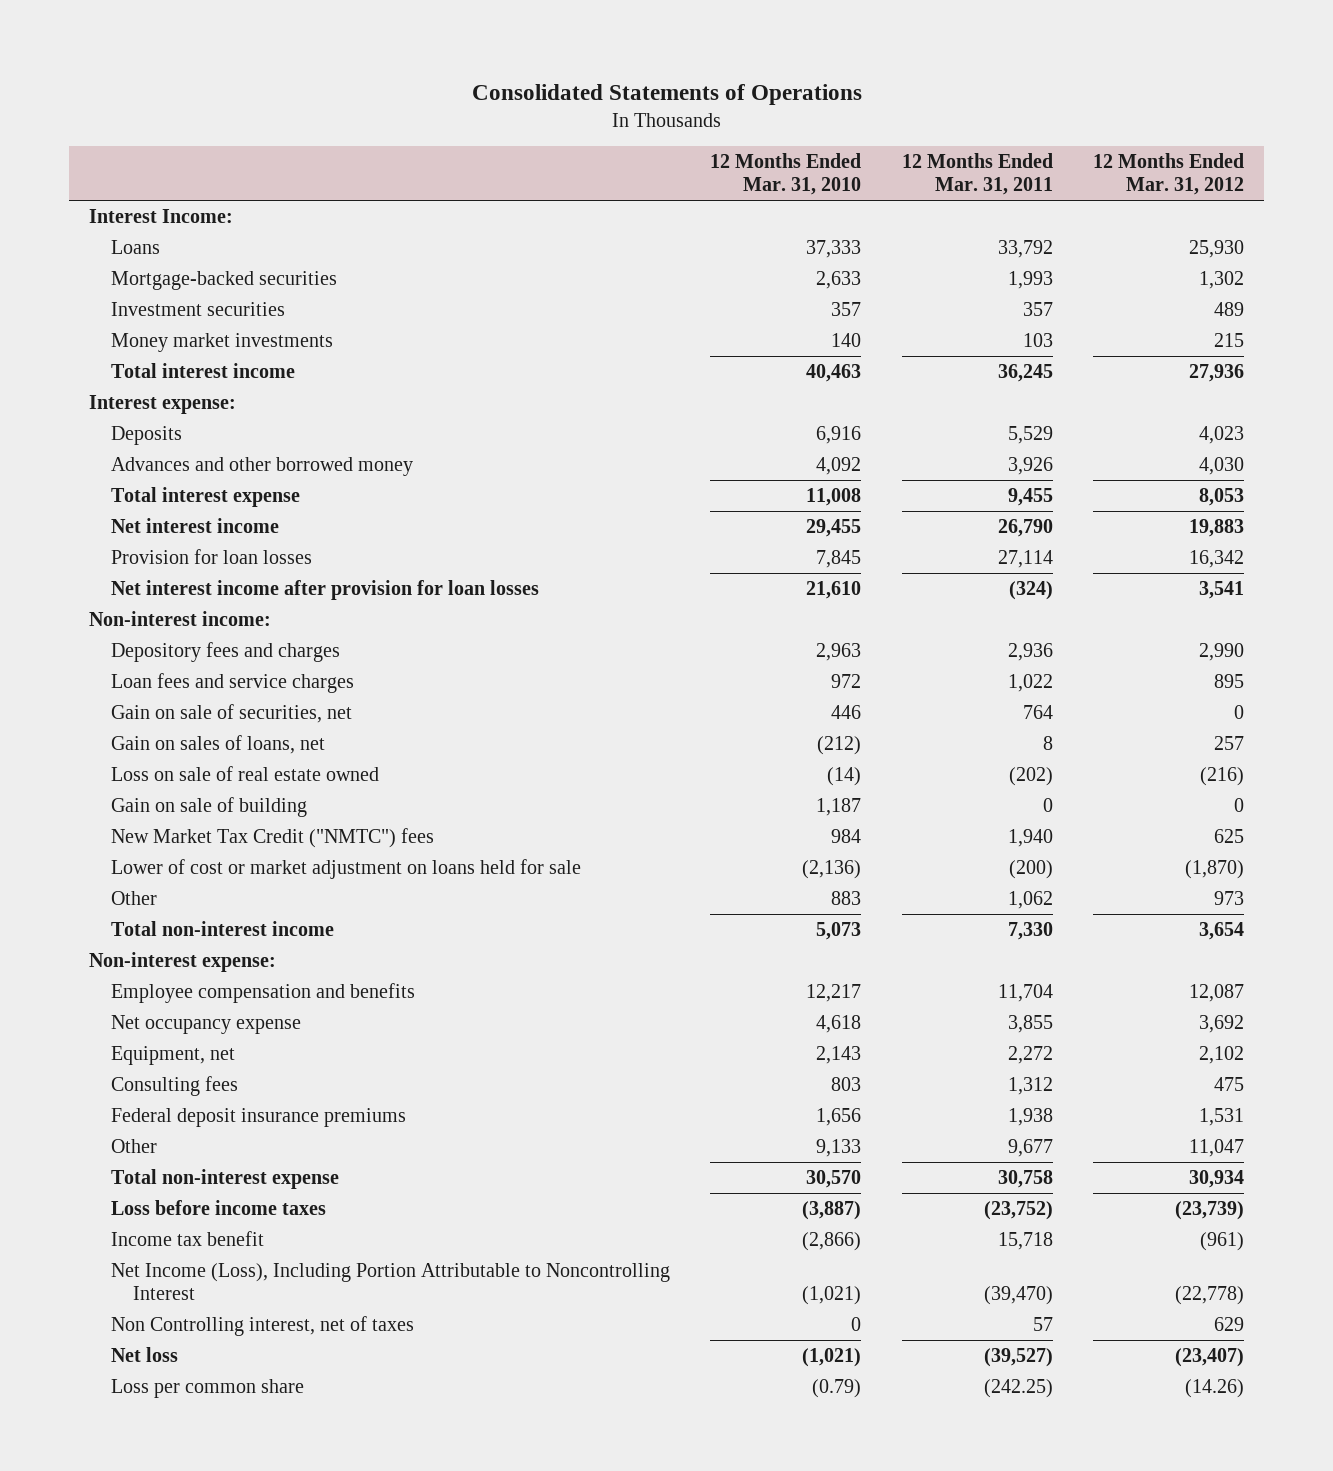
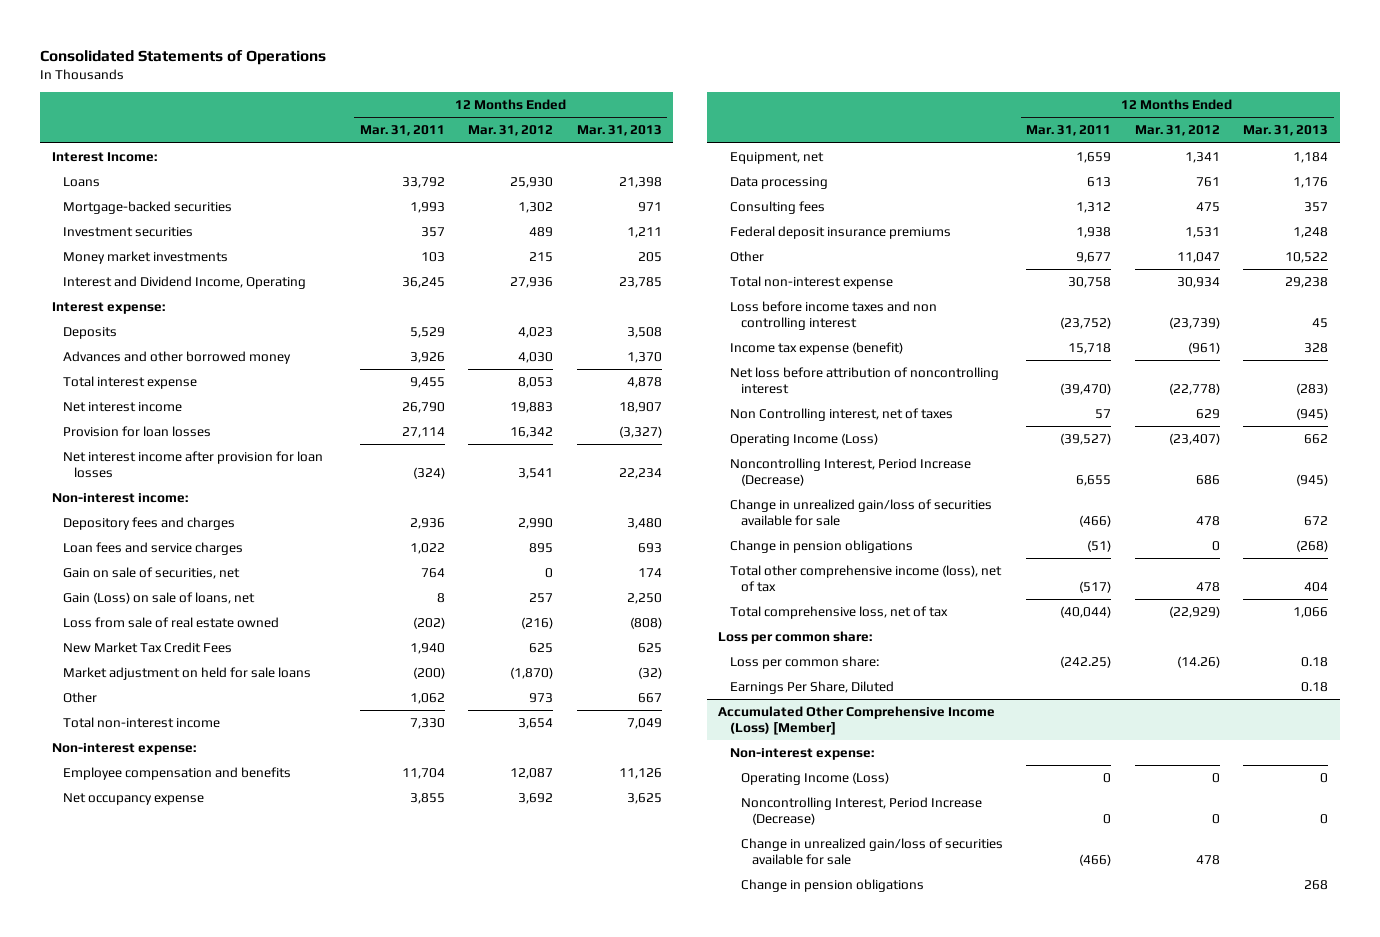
[710,153,862,196] 12 Months Ended Mar. 31, 2010 -> none
none -> [576,125,662,137] Mar. 31, 2013
[110,362,295,378] Total interest income -> [63,276,307,290] Interest and Dividend Income, Operating
[110,796,307,817] Gain on sale of building -> none
[110,734,325,754] Gain on sales of loans, net -> [63,592,256,605] Gain (Loss) on sale of loans, net
[110,765,379,781] Loss on sale of real estate owned -> [63,617,280,629] Loss from sale of real estate owned
[110,827,434,848] New Market Tax Credit ("NMTC") fees -> [63,642,233,654] New Market Tax Credit Fees
[110,858,581,879] Lower of cost or market adjustment on loans held for sale -> [63,667,312,681] Market adjustment on held for sale loans
[1007,1045,1053,1064] 2,272 -> [1076,152,1112,164] 1,659
[1198,1045,1244,1064] 2,102 -> [1184,152,1220,164] 1,341
none -> [729,177,828,190] Data processing
[110,1199,326,1215] Loss before income taxes -> [729,301,937,330] Loss before income taxes and non controlling interest
[110,1230,264,1246] Income tax benefit -> [729,342,903,356] Income tax expense (benefit)
[110,1262,670,1300] Net Income (Loss), Including Portion Attributable to Noncontrolling Interest -> [729,367,999,394] Net loss before attribution of noncontrolling interest
[110,1346,178,1362] Net loss -> [729,433,878,447] Operating Income (Loss)
none -> [729,458,971,486] Noncontrolling Interest, Period Increase (Decrease)
none -> [729,499,992,526] Change in unrealized gain/loss of securities available for sale
none -> [729,540,913,554] Change in pension obligations
none -> [729,565,1002,592] Total other comprehensive income (loss), net of tax
none -> [729,606,948,620] Total comprehensive loss, net of tax
none -> [718,631,873,645] Loss per common share:
[110,1378,304,1398] Loss per common share -> [729,656,879,670] Loss per common share:
none -> [729,681,894,695] Earnings Per Share, Diluted
none -> [718,706,996,735] Accumulated Other Comprehensive Income (Loss) [Member]
none -> [729,748,874,761] Non-interest expense:
none -> [741,772,890,786] Operating Income (Loss)
none -> [741,797,983,825] Noncontrolling Interest, Period Increase (Decrease)
none -> [741,838,1004,865] Change in unrealized gain/loss of securities available for sale
none -> [741,879,925,893] Change in pension obligations

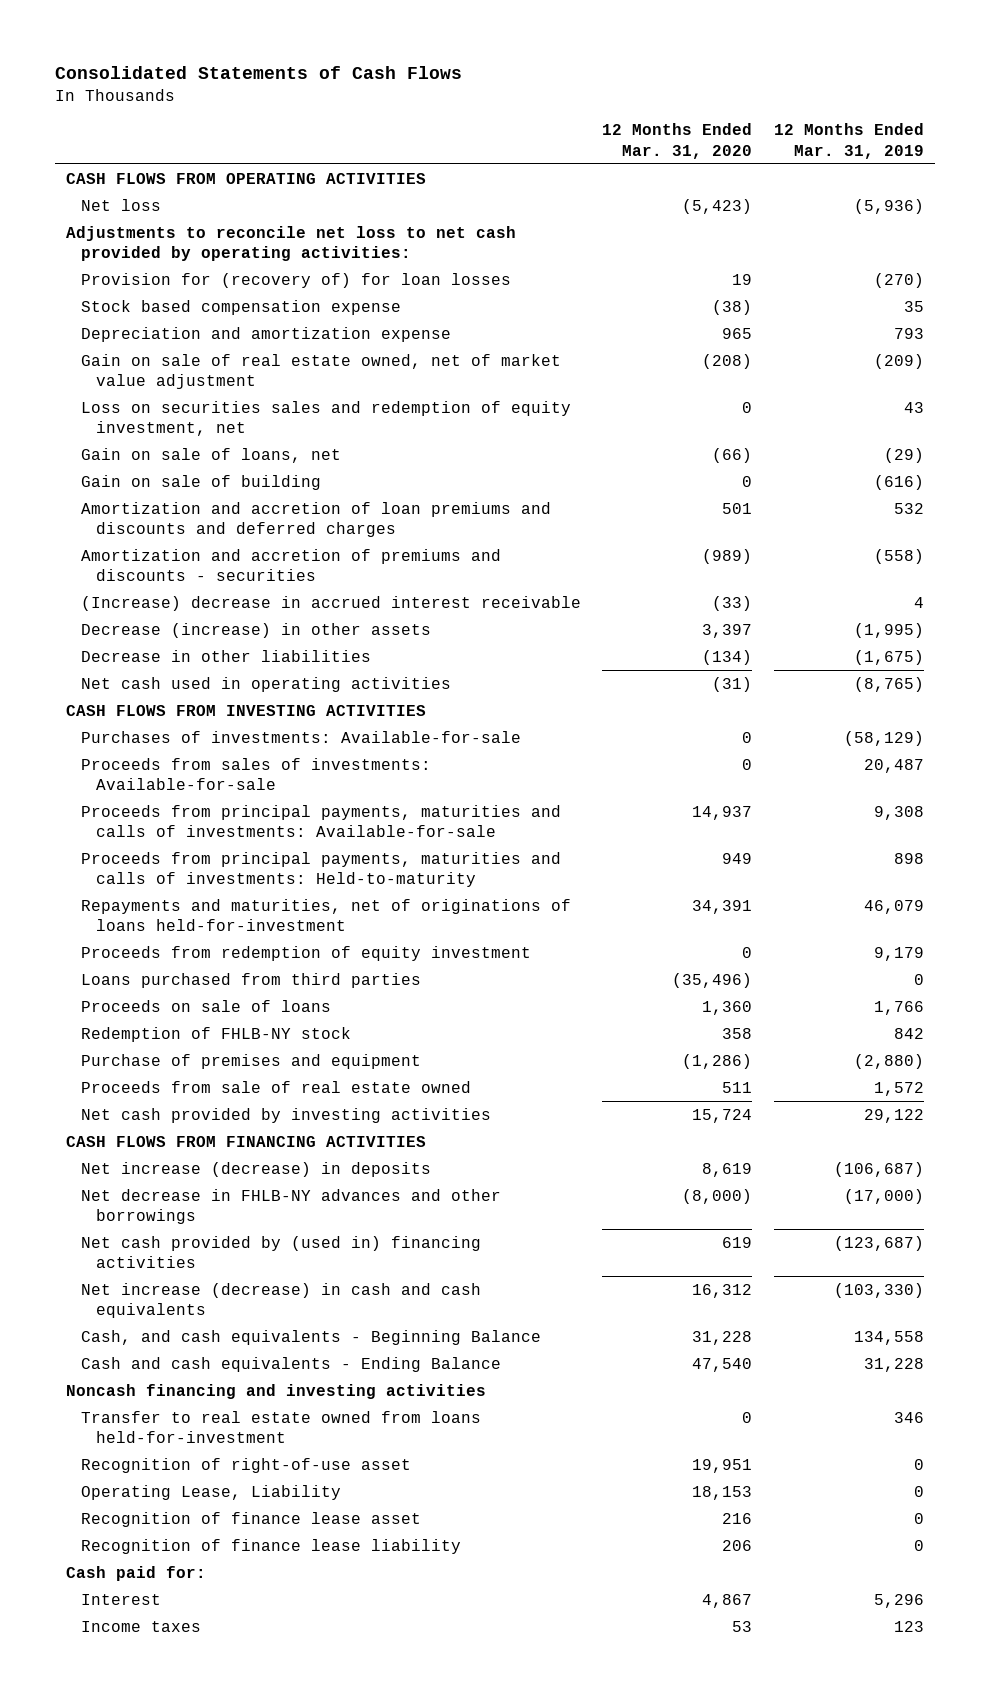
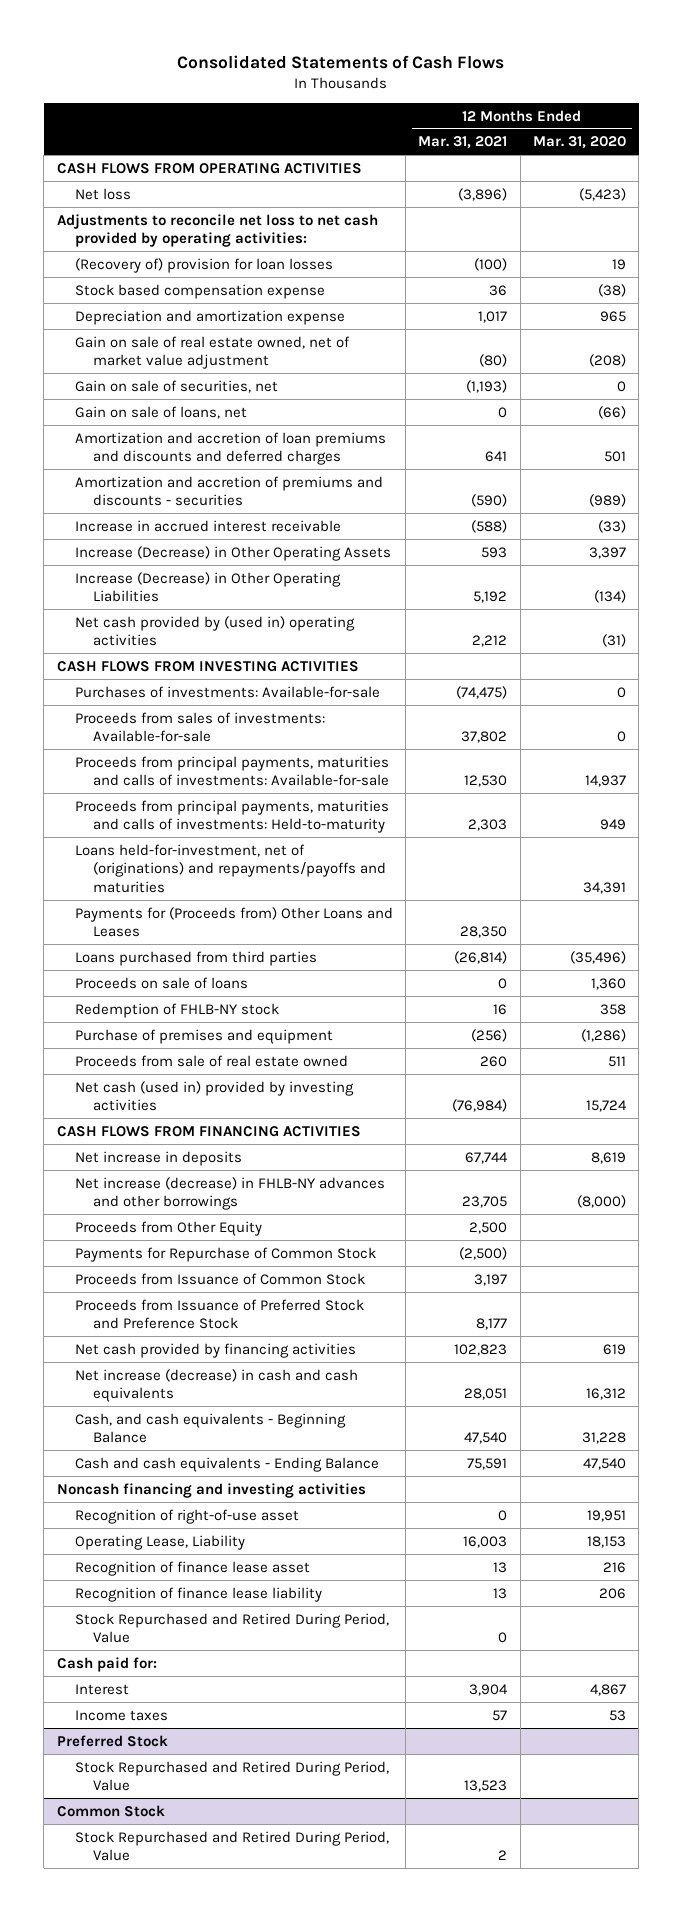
[773,123,924,159] 12 Months Ended Mar. 31, 2019 -> none
none -> [418,136,508,150] Mar. 31, 2021
[80,272,511,288] Provision for (recovery of) for loan losses -> [74,257,333,273] (Recovery of) provision for loan losses
[80,400,571,436] Loss on securities sales and redemption of equity investment, net -> [74,379,278,393] Gain on sale of securities, net
[80,474,321,490] Gain on sale of building -> none
[80,595,581,611] (Increase) decrease in accrued interest receivable -> [74,519,341,532] Increase in accrued interest receivable
[80,622,431,638] Decrease (increase) in other assets -> [74,545,391,561] Increase (Decrease) in Other Operating Assets
[80,649,371,662] Decrease in other liabilities -> [74,571,341,603] Increase (Decrease) in Other Operating Liabilities
[80,676,451,692] Net cash used in operating activities -> [74,615,355,647] Net cash provided by (used in) operating activities
[80,945,531,961] Proceeds from redemption of equity investment -> none
[80,898,571,931] Repayments and maturities, net of originations of loans held-for-investment -> [74,843,387,893] Loans held-for-investment, net of (originations) and repayments/payoffs and maturities
none -> [74,906,393,938] Payments for (Proceeds from) Other Loans and Leases
[80,1107,491,1123] Net cash provided by investing activities -> [74,1080,354,1112] Net cash (used in) provided by investing activities
[80,1161,431,1177] Net increase (decrease) in deposits -> [74,1150,242,1166] Net increase in deposits
[80,1188,501,1224] Net decrease in FHLB-NY advances and other borrowings -> [74,1176,385,1211] Net increase (decrease) in FHLB-NY advances and other borrowings
none -> [74,1220,262,1236] Proceeds from Other Equity
none -> [74,1246,376,1262] Payments for Repurchase of Common Stock
none -> [74,1272,365,1285] Proceeds from Issuance of Common Stock
none -> [74,1298,364,1330] Proceeds from Issuance of Preferred Stock and Preference Stock
[80,1235,481,1268] Net cash provided by (used in) financing activities -> [74,1342,356,1358] Net cash provided by financing activities
[80,1410,481,1443] Transfer to real estate owned from loans held-for-investment -> none
none -> [74,1612,389,1644] Stock Repurchased and Retired During Period, Value
none -> [56,1734,168,1747] Preferred Stock
none -> [74,1760,389,1792] Stock Repurchased and Retired During Period, Value
none -> [56,1804,165,1817] Common Stock
none -> [74,1830,389,1862] Stock Repurchased and Retired During Period, Value

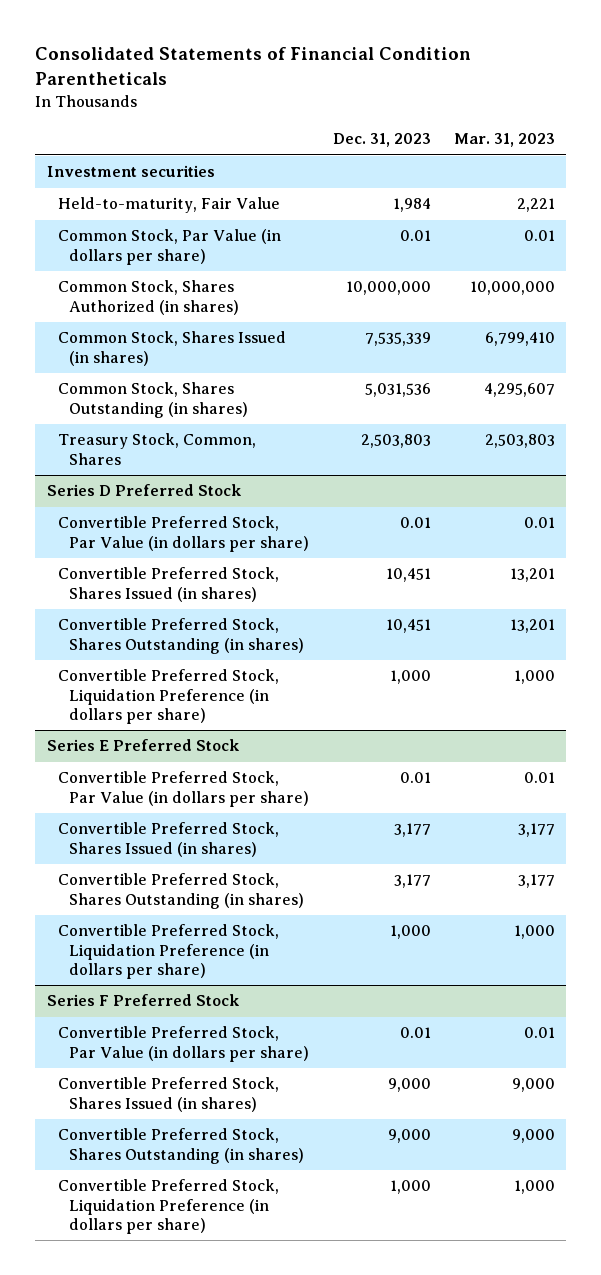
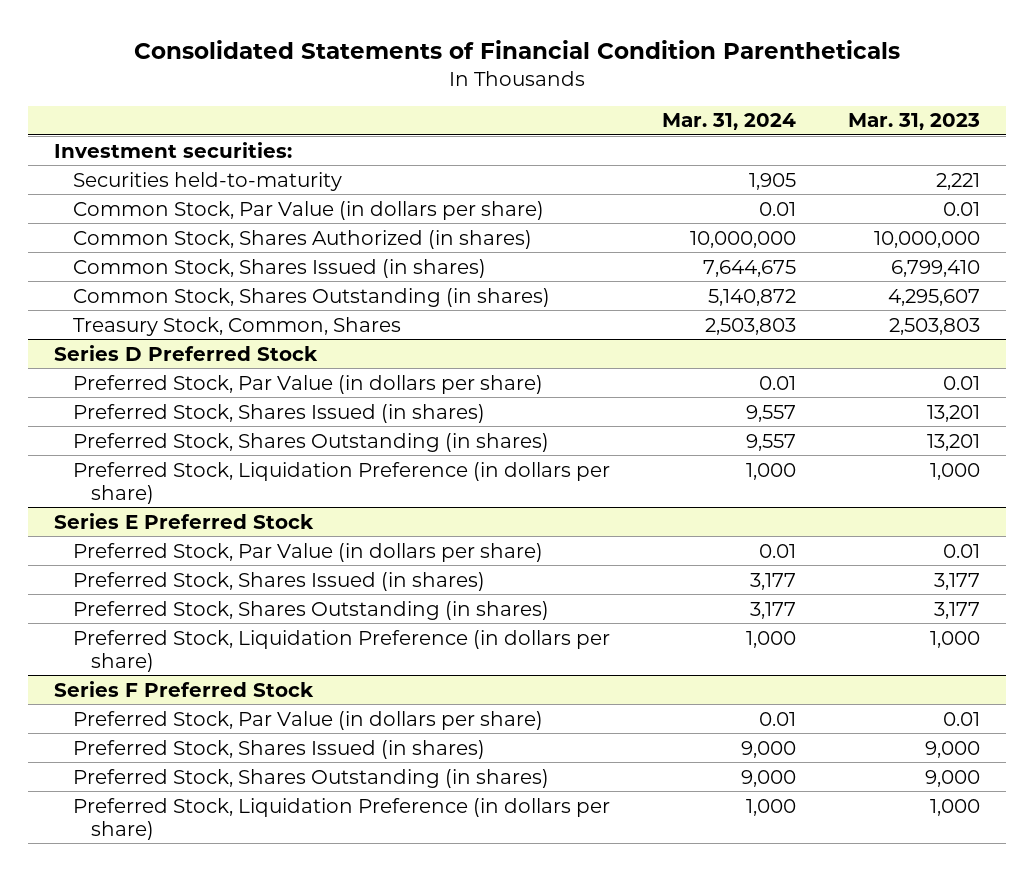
[332,133,431,148] Dec. 31, 2023 -> none
none -> [661,113,796,131] Mar. 31, 2024
[46,165,215,178] Investment securities -> [53,141,292,158] Investment securities:
[58,197,281,214] Held-to-maturity, Fair Value -> [72,171,342,191] Securities held-to-maturity
[58,516,310,552] Convertible Preferred Stock, Par Value (in dollars per share) -> [72,374,543,394] Preferred Stock, Par Value (in dollars per share)
[58,567,280,602] Convertible Preferred Stock, Shares Issued (in shares) -> [72,403,485,423] Preferred Stock, Shares Issued (in shares)
[58,618,305,654] Convertible Preferred Stock, Shares Outstanding (in shares) -> [72,432,549,452] Preferred Stock, Shares Outstanding (in shares)
[58,669,280,724] Convertible Preferred Stock, Liquidation Preference (in dollars per share) -> [72,461,610,504] Preferred Stock, Liquidation Preference (in dollars per share)
[58,771,310,807] Convertible Preferred Stock, Par Value (in dollars per share) -> [72,542,543,562] Preferred Stock, Par Value (in dollars per share)
[58,822,280,857] Convertible Preferred Stock, Shares Issued (in shares) -> [72,571,485,591] Preferred Stock, Shares Issued (in shares)
[58,873,305,909] Convertible Preferred Stock, Shares Outstanding (in shares) -> [72,600,549,620] Preferred Stock, Shares Outstanding (in shares)
[58,924,280,979] Convertible Preferred Stock, Liquidation Preference (in dollars per share) -> [72,629,610,672] Preferred Stock, Liquidation Preference (in dollars per share)
[58,1026,310,1062] Convertible Preferred Stock, Par Value (in dollars per share) -> [72,710,543,730] Preferred Stock, Par Value (in dollars per share)
[58,1077,280,1112] Convertible Preferred Stock, Shares Issued (in shares) -> [72,739,485,759] Preferred Stock, Shares Issued (in shares)
[58,1128,305,1164] Convertible Preferred Stock, Shares Outstanding (in shares) -> [72,768,549,788] Preferred Stock, Shares Outstanding (in shares)
[58,1179,280,1234] Convertible Preferred Stock, Liquidation Preference (in dollars per share) -> [72,797,610,840] Preferred Stock, Liquidation Preference (in dollars per share)

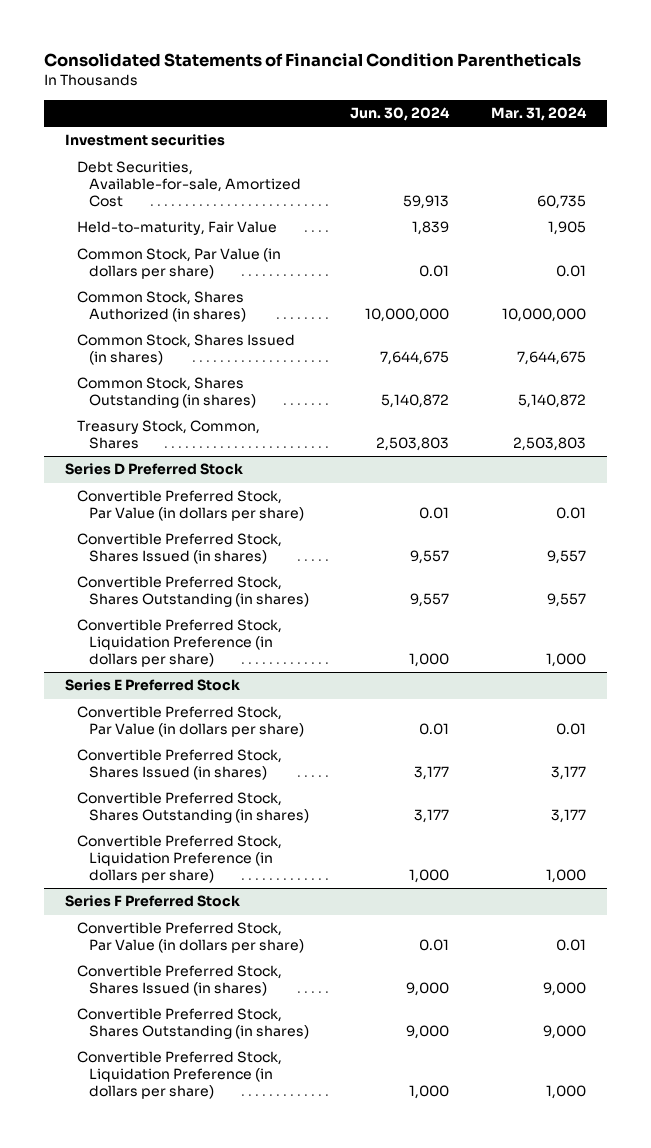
[847,113,980,131] Mar. 31, 2023 -> none
none -> [350,107,451,122] Jun. 30, 2024
[53,141,292,158] Investment securities: -> [65,134,226,147] Investment securities
none -> [76,161,301,208] Debt Securities, Available-for-sale, Amortized Cost
[72,171,342,191] Securities held-to-maturity -> [76,221,277,236] Held-to-maturity, Fair Value
[72,374,543,394] Preferred Stock, Par Value (in dollars per share) -> [76,490,304,522] Convertible Preferred Stock, Par Value (in dollars per share)
[72,403,485,423] Preferred Stock, Shares Issued (in shares) -> [76,533,282,565] Convertible Preferred Stock, Shares Issued (in shares)
[72,432,549,452] Preferred Stock, Shares Outstanding (in shares) -> [76,576,309,608] Convertible Preferred Stock, Shares Outstanding (in shares)
[72,461,610,504] Preferred Stock, Liquidation Preference (in dollars per share) -> [76,619,282,668] Convertible Preferred Stock, Liquidation Preference (in dollars per share)
[72,542,543,562] Preferred Stock, Par Value (in dollars per share) -> [76,706,304,738] Convertible Preferred Stock, Par Value (in dollars per share)
[72,571,485,591] Preferred Stock, Shares Issued (in shares) -> [76,749,282,781] Convertible Preferred Stock, Shares Issued (in shares)
[72,600,549,620] Preferred Stock, Shares Outstanding (in shares) -> [76,792,309,824] Convertible Preferred Stock, Shares Outstanding (in shares)
[72,629,610,672] Preferred Stock, Liquidation Preference (in dollars per share) -> [76,835,282,884] Convertible Preferred Stock, Liquidation Preference (in dollars per share)
[72,710,543,730] Preferred Stock, Par Value (in dollars per share) -> [76,922,304,954] Convertible Preferred Stock, Par Value (in dollars per share)
[72,739,485,759] Preferred Stock, Shares Issued (in shares) -> [76,965,282,997] Convertible Preferred Stock, Shares Issued (in shares)
[72,768,549,788] Preferred Stock, Shares Outstanding (in shares) -> [76,1008,309,1040] Convertible Preferred Stock, Shares Outstanding (in shares)
[72,797,610,840] Preferred Stock, Liquidation Preference (in dollars per share) -> [76,1051,282,1100] Convertible Preferred Stock, Liquidation Preference (in dollars per share)

